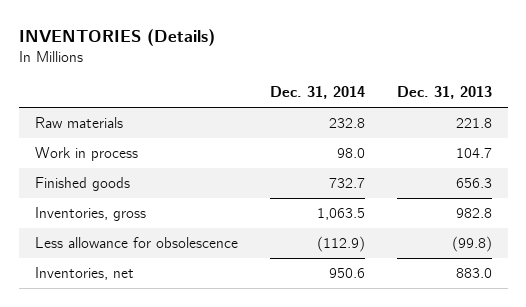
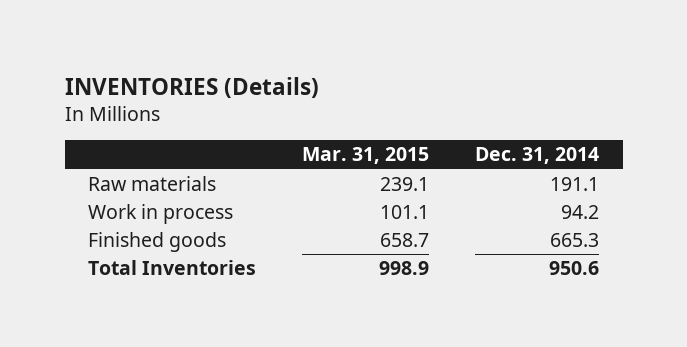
[396,86,492,100] Dec. 31, 2013 -> none
none -> [302,147,430,165] Mar. 31, 2015
[34,237,238,249] Less allowance for obsolescence -> none
[34,267,134,281] Inventories, net -> none
[328,118,365,129] 232.8 -> [550,177,600,192] 191.1
[336,148,365,159] 98.0 -> [561,205,600,220] 94.2
[328,178,365,189] 732.7 -> [550,233,600,248] 665.3
[34,207,146,222] Inventories, gross -> [87,260,256,276] Total Inventories
[316,208,365,221] 1,063.5 -> [549,261,600,276] 950.6

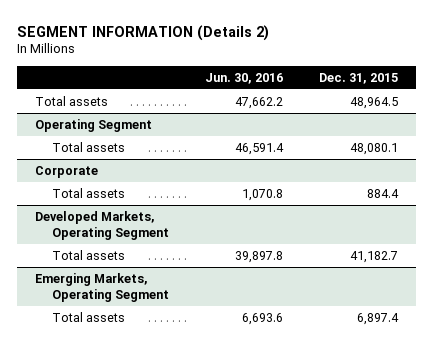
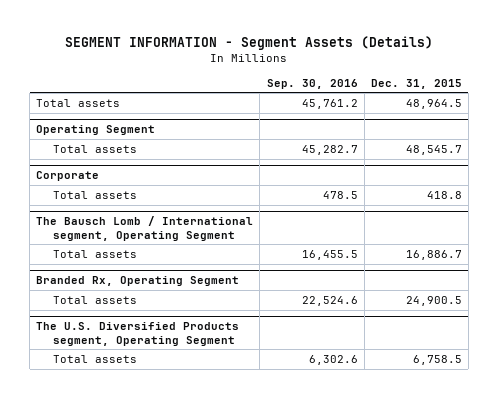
[17,24,270,41] SEGMENT INFORMATION (Details 2) -> [65,35,434,50] SEGMENT INFORMATION - Segment Assets (Details)
[205,72,284,84] Jun. 30, 2016 -> none
none -> [266,78,358,89] Sep. 30, 2016
[350,142,399,155] 48,080.1 -> [405,144,462,155] 48,545.7
[35,210,170,240] Developed Markets, Operating Segment -> none
[35,272,170,302] Emerging Markets, Operating Segment -> none
[367,188,400,198] 884.4 -> [426,190,462,199] 418.8
none -> [36,216,254,241] The Bausch Lomb / International segment, Operating Segment
[350,250,399,263] 41,182.7 -> [405,249,462,260] 16,886.7
none -> [36,276,240,287] Branded Rx, Operating Segment
[357,312,400,325] 6,897.4 -> [405,295,462,306] 24,900.5
none -> [36,322,240,346] The U.S. Diversified Products segment, Operating Segment
none -> [52,354,137,363] Total assets

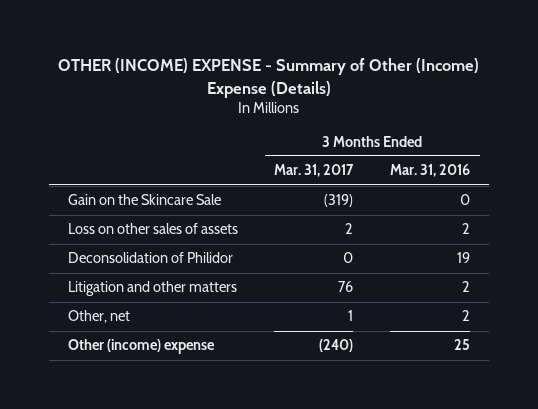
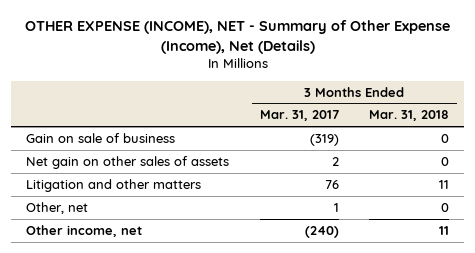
[57,58,479,98] OTHER (INCOME) EXPENSE - Summary of Other (Income) Expense (Details) -> [24,19,450,54] OTHER EXPENSE (INCOME), NET - Summary of Other Expense (Income), Net (Details)
[390,164,471,178] Mar. 31, 2016 -> none
none -> [369,110,450,122] Mar. 31, 2018
[67,252,233,264] Deconsolidation of Philidor -> none
[67,194,221,206] Gain on the Skincare Sale -> [26,132,176,143] Gain on sale of business
[67,223,238,235] Loss on other sales of assets -> [26,155,230,169] Net gain on other sales of assets
[67,339,215,355] Other (income) expense -> [26,224,143,237] Other income, net

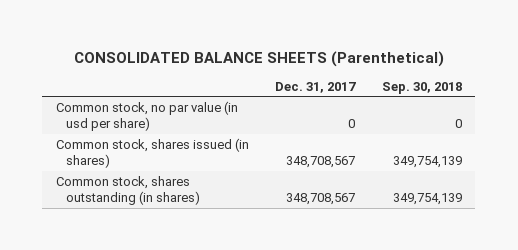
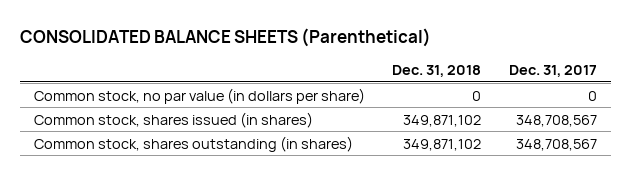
[382,81,463,94] Sep. 30, 2018 -> none
none -> [392,64,482,77] Dec. 31, 2018
[55,101,238,132] Common stock, no par value (in usd per share) -> [33,87,365,104] Common stock, no par value (in dollars per share)

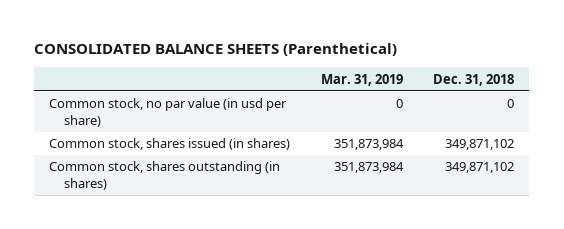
[508,64,597,77] Dec. 31, 2017 -> none
none -> [320,73,403,86] Mar. 31, 2019
[33,87,365,104] Common stock, no par value (in dollars per share) -> [49,98,288,127] Common stock, no par value (in usd per share)

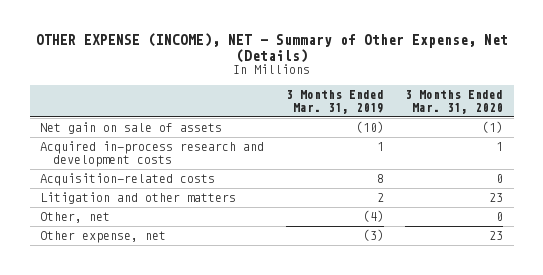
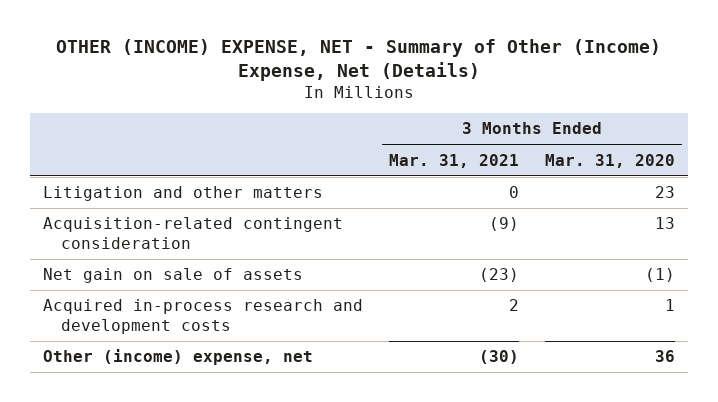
[35,33,508,63] OTHER EXPENSE (INCOME), NET - Summary of Other Expense, Net (Details) -> [56,39,662,82] OTHER (INCOME) EXPENSE, NET - Summary of Other (Income) Expense, Net (Details)
[285,89,384,114] 3 Months Ended Mar. 31, 2019 -> none
none -> [389,153,520,168] Mar. 31, 2021
[40,192,237,205] Litigation and other matters -> [42,186,323,202] Litigation and other matters
none -> [42,217,343,250] Acquisition-related contingent consideration
[40,173,216,187] Acquisition-related costs -> none
[40,212,111,224] Other, net -> none
[40,231,167,244] Other expense, net -> [42,349,313,366] Other (income) expense, net
[488,231,503,241] 23 -> [655,350,676,363] 36

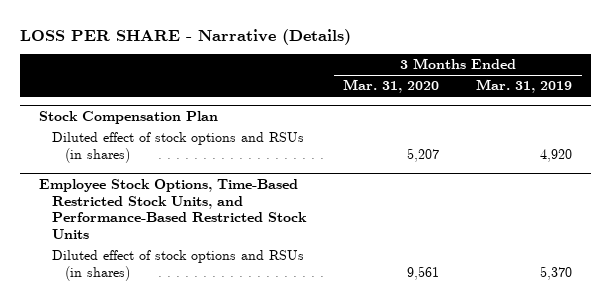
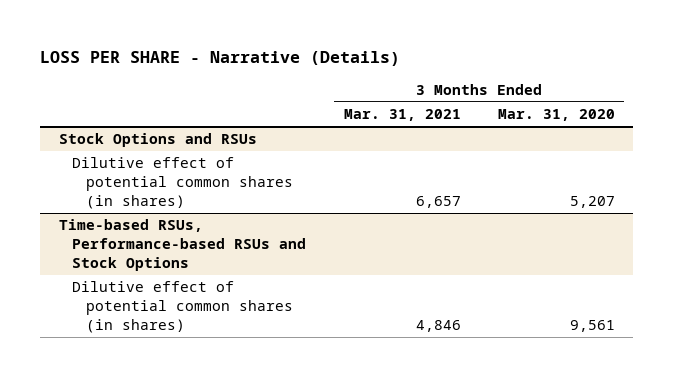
[476,79,573,94] Mar. 31, 2019 -> none
none -> [343,109,461,122] Mar. 31, 2021
[38,110,218,124] Stock Compensation Plan -> [59,133,258,148] Stock Options and RSUs
[51,132,304,164] Diluted effect of stock options and RSUs (in shares) -> [72,157,293,210] Dilutive effect of potential common shares (in shares)
[38,178,307,240] Employee Stock Options, Time-Based Restricted Stock Units, and Performance-Based Restricted Stock Units -> [59,219,307,272] Time-based RSUs, Performance-based RSUs and Stock Options
[51,250,304,282] Diluted effect of stock options and RSUs (in shares) -> [72,281,293,334] Dilutive effect of potential common shares (in shares)

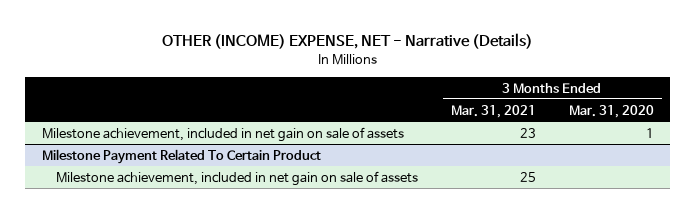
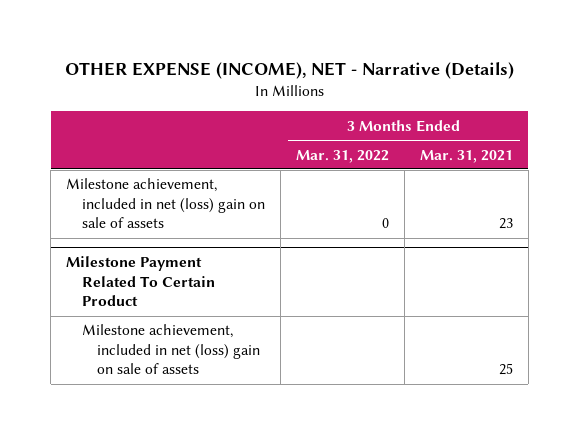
[161,32,533,49] OTHER (INCOME) EXPENSE, NET - Narrative (Details) -> [64,61,514,79] OTHER EXPENSE (INCOME), NET - Narrative (Details)
[568,104,654,118] Mar. 31, 2020 -> none
none -> [295,149,389,163] Mar. 31, 2022
[41,126,404,142] Milestone achievement, included in net gain on sale of assets -> [66,178,265,229] Milestone achievement, included in net (loss) gain on sale of assets
[56,170,419,186] Milestone achievement, included in net gain on sale of assets -> [81,324,260,375] Milestone achievement, included in net (loss) gain on sale of assets

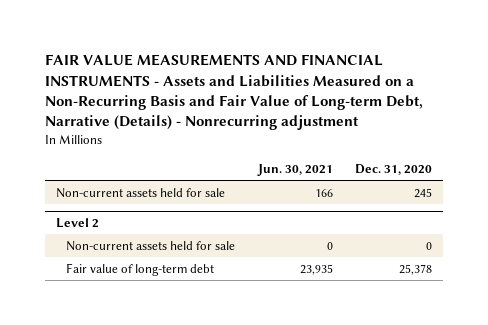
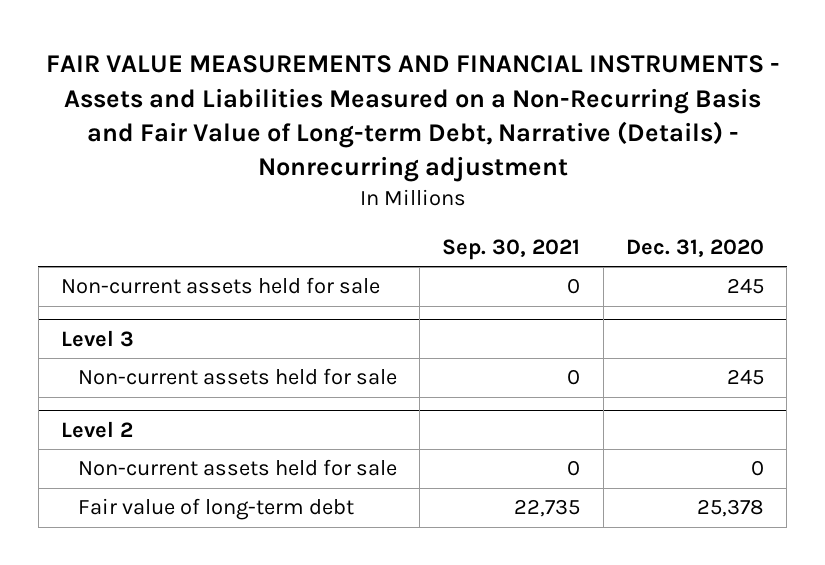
[256,163,333,176] Jun. 30, 2021 -> none
none -> [442,238,581,260] Sep. 30, 2021
none -> [61,329,135,347] Level 3
none -> [77,368,397,386] Non-current assets held for sale

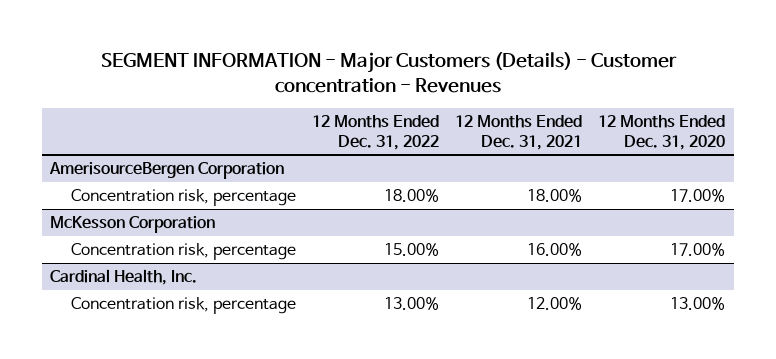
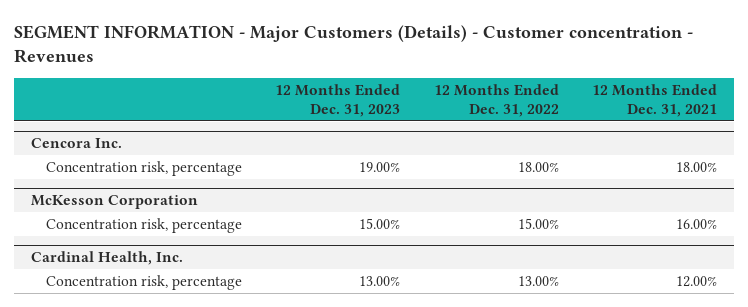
[598,114,726,150] 12 Months Ended Dec. 31, 2020 -> none
none -> [275,83,401,117] 12 Months Ended Dec. 31, 2023
[49,162,285,180] AmerisourceBergen Corporation -> [30,138,122,149] Cencora Inc.

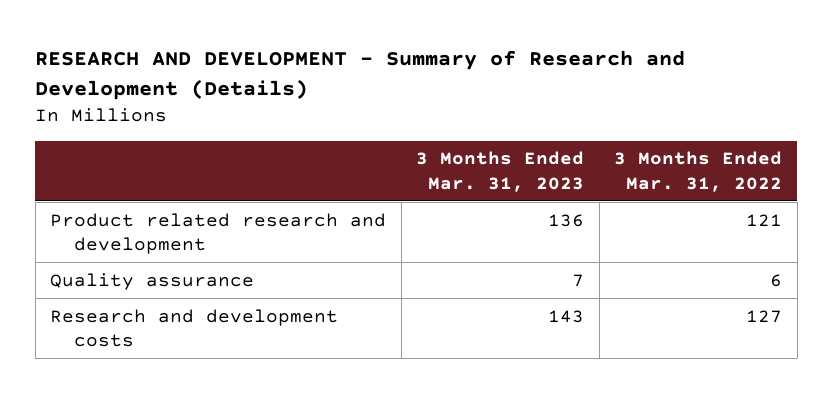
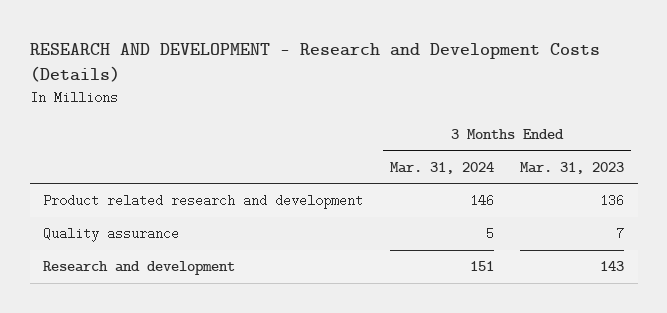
[35,50,686,101] RESEARCH AND DEVELOPMENT - Summary of Research and Development (Details) -> [29,42,600,82] RESEARCH AND DEVELOPMENT - Research and Development Costs (Details)
[614,151,783,192] 3 Months Ended Mar. 31, 2022 -> none
none -> [389,161,494,174] Mar. 31, 2024
[50,308,339,347] Research and development costs -> [43,261,236,276] Research and development

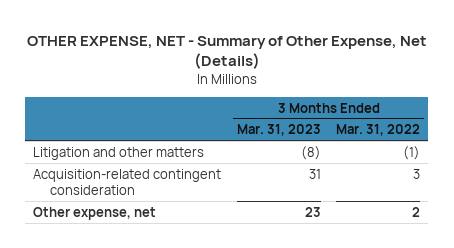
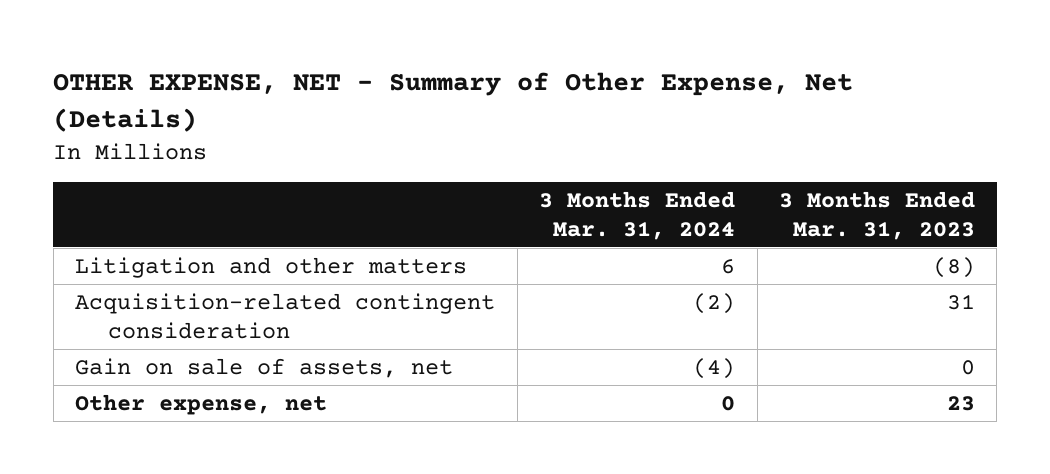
[336,124,421,137] Mar. 31, 2022 -> none
none -> [539,190,736,240] 3 Months Ended Mar. 31, 2024
none -> [75,357,454,378] Gain on sale of assets, net

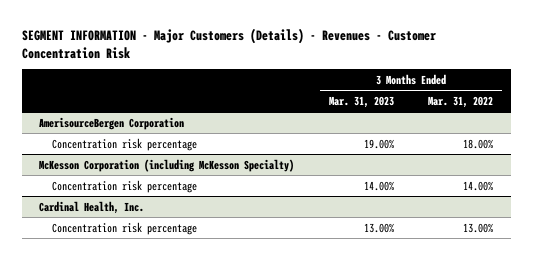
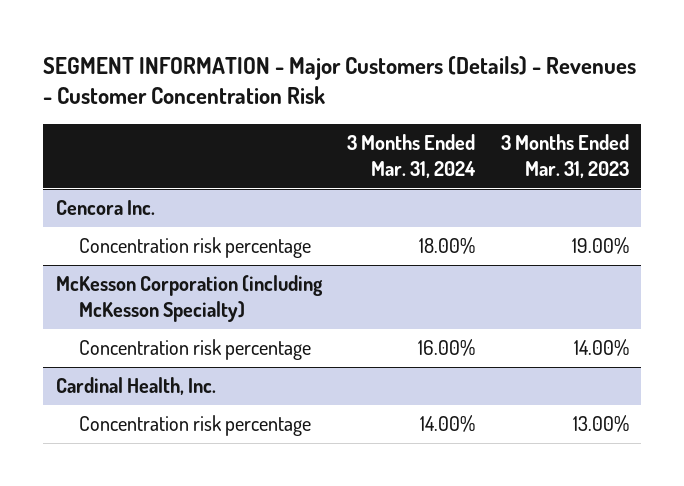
[428,95,494,108] Mar. 31, 2022 -> none
none -> [347,134,477,178] 3 Months Ended Mar. 31, 2024
[39,116,185,130] AmerisourceBergen Corporation -> [55,200,155,216] Cencora Inc.

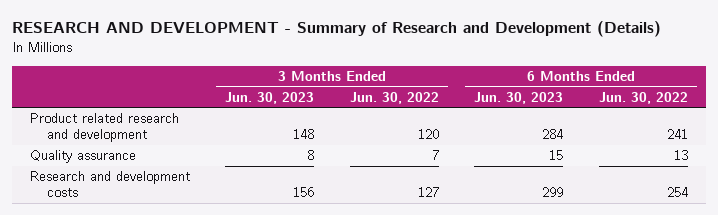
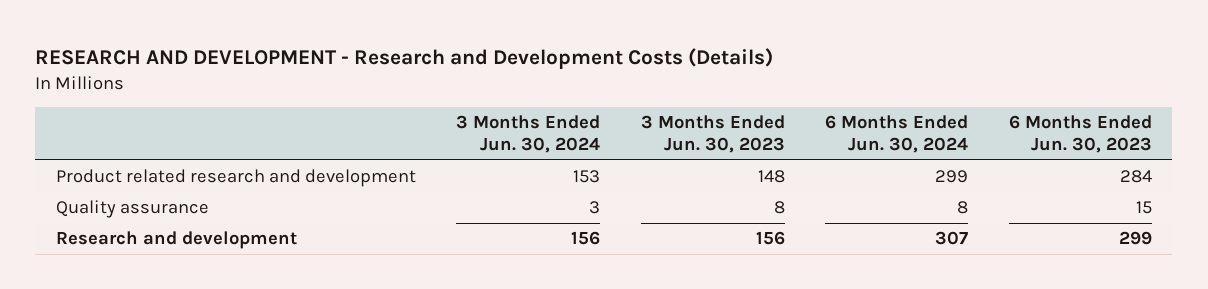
[11,21,661,38] RESEARCH AND DEVELOPMENT - Summary of Research and Development (Details) -> [35,47,774,69] RESEARCH AND DEVELOPMENT - Research and Development Costs (Details)
[349,91,439,104] Jun. 30, 2022 -> none
[598,91,688,104] Jun. 30, 2022 -> none
none -> [456,115,601,153] 3 Months Ended Jun. 30, 2024
none -> [825,115,969,153] 6 Months Ended Jun. 30, 2024
[29,171,190,198] Research and development costs -> [55,231,297,250] Research and development

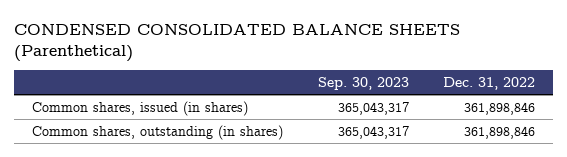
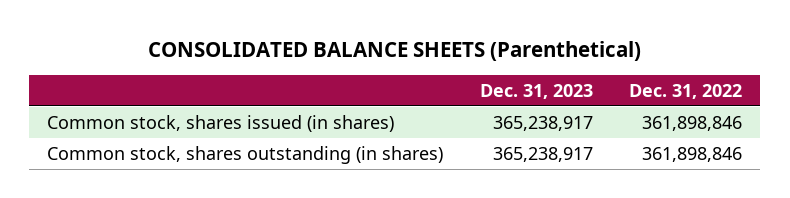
[14,24,461,63] CONDENSED CONSOLIDATED BALANCE SHEETS (Parenthetical) -> [147,40,641,61] CONSOLIDATED BALANCE SHEETS (Parenthetical)
[317,76,409,90] Sep. 30, 2023 -> none
none -> [479,83,593,99] Dec. 31, 2023
[31,100,248,116] Common shares, issued (in shares) -> [47,115,395,133] Common stock, shares issued (in shares)
[31,124,283,140] Common shares, outstanding (in shares) -> [47,146,444,165] Common stock, shares outstanding (in shares)

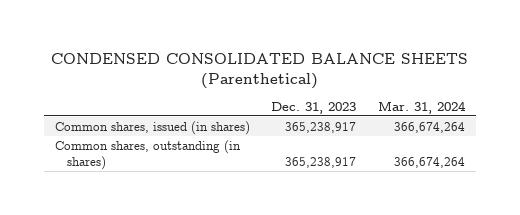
[147,40,641,61] CONSOLIDATED BALANCE SHEETS (Parenthetical) -> [50,52,468,89] CONDENSED CONSOLIDATED BALANCE SHEETS (Parenthetical)
[629,83,743,99] Dec. 31, 2022 -> none
none -> [378,100,467,114] Mar. 31, 2024
[47,115,395,133] Common stock, shares issued (in shares) -> [54,121,250,136] Common shares, issued (in shares)
[47,146,444,165] Common stock, shares outstanding (in shares) -> [54,140,241,171] Common shares, outstanding (in shares)

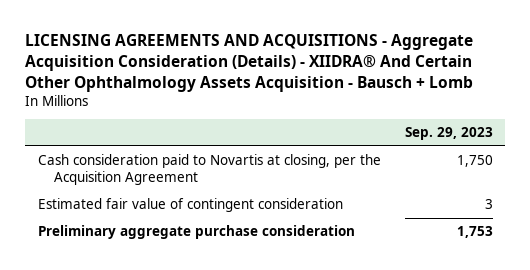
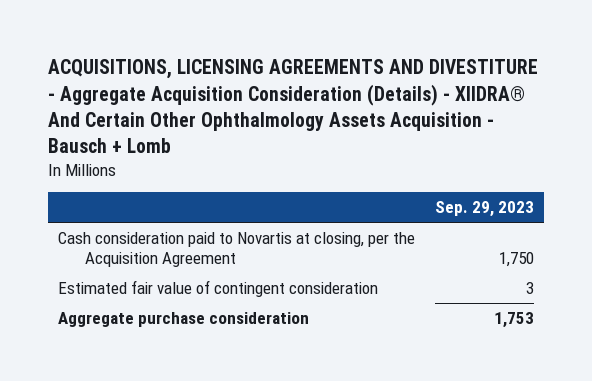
[25,34,474,92] LICENSING AGREEMENTS AND ACQUISITIONS - Aggregate Acquisition Consideration (Details) - XIIDRA® And Certain Other Ophthalmology Assets Acquisition - Bausch + Lomb -> [48,59,539,153] ACQUISITIONS, LICENSING AGREEMENTS AND DIVESTITURE - Aggregate Acquisition Consideration (Details) - XIIDRA® And Certain Other Ophthalmology Assets Acquisition - Bausch + Lomb
[37,225,355,240] Preliminary aggregate purchase consideration -> [58,311,310,327] Aggregate purchase consideration

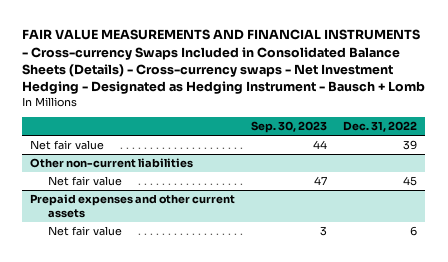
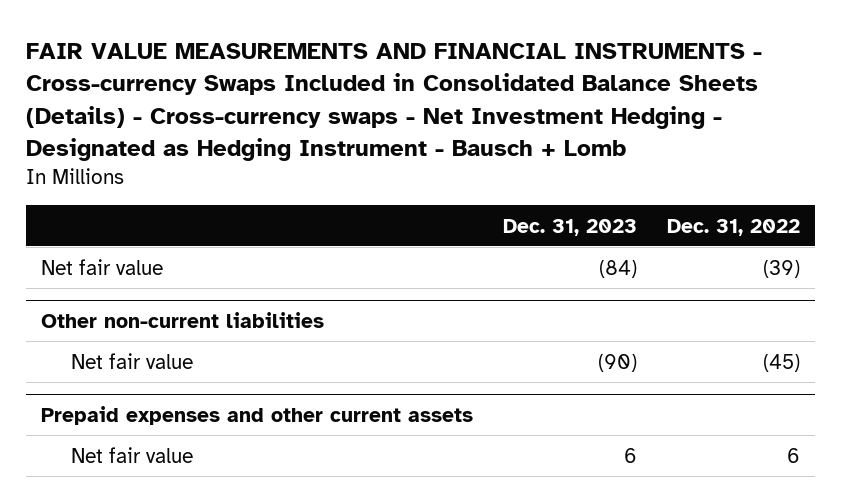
[251,121,328,134] Sep. 30, 2023 -> none
none -> [502,218,637,236] Dec. 31, 2023
[403,140,418,151] 39 -> [762,259,800,278] (39)
[403,176,418,187] 45 -> [762,353,800,372] (45)

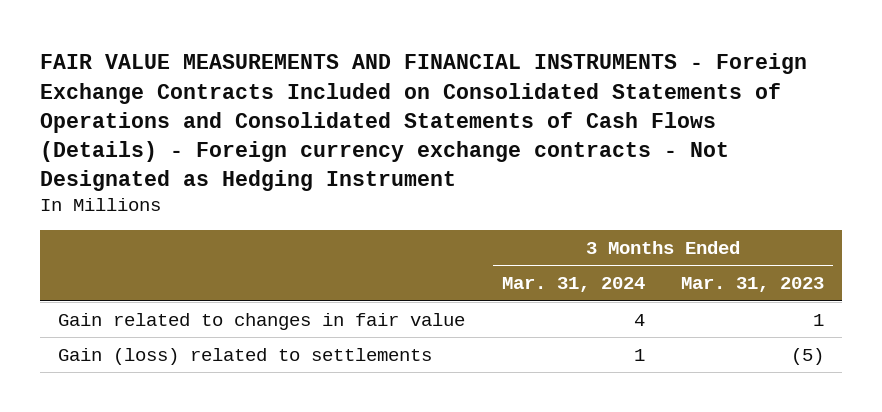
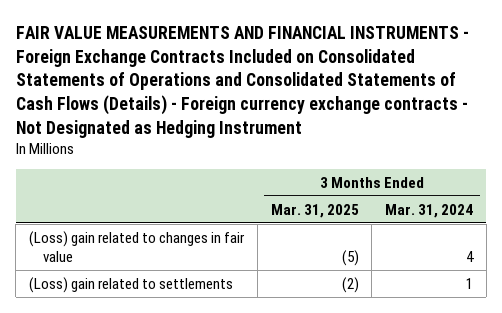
[680,277,824,293] Mar. 31, 2023 -> none
none -> [270,203,359,218] Mar. 31, 2025
[58,312,466,330] Gain related to changes in fair value -> [29,230,246,262] (Loss) gain related to changes in fair value
[58,347,433,365] Gain (loss) related to settlements -> [29,276,234,293] (Loss) gain related to settlements

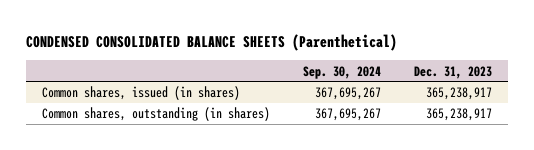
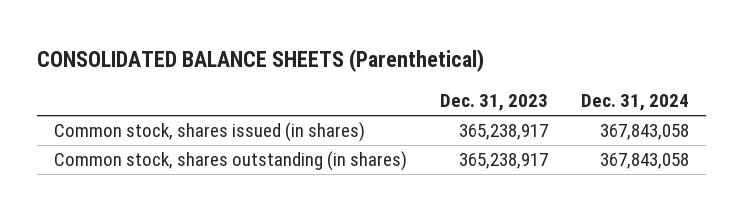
[25,33,397,51] CONDENSED CONSOLIDATED BALANCE SHEETS (Parenthetical) -> [36,48,484,72] CONSOLIDATED BALANCE SHEETS (Parenthetical)
[303,65,382,79] Sep. 30, 2024 -> none
none -> [581,94,690,112] Dec. 31, 2024
[42,86,241,101] Common shares, issued (in shares) -> [53,122,365,143] Common stock, shares issued (in shares)
[42,107,271,122] Common shares, outstanding (in shares) -> [53,151,407,172] Common stock, shares outstanding (in shares)

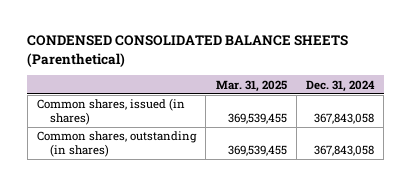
[36,48,484,72] CONSOLIDATED BALANCE SHEETS (Parenthetical) -> [27,35,349,67] CONDENSED CONSOLIDATED BALANCE SHEETS (Parenthetical)
[439,94,548,112] Dec. 31, 2023 -> none
none -> [215,79,287,92] Mar. 31, 2025
[53,122,365,143] Common stock, shares issued (in shares) -> [37,98,186,125] Common shares, issued (in shares)
[53,151,407,172] Common stock, shares outstanding (in shares) -> [37,131,198,157] Common shares, outstanding (in shares)

